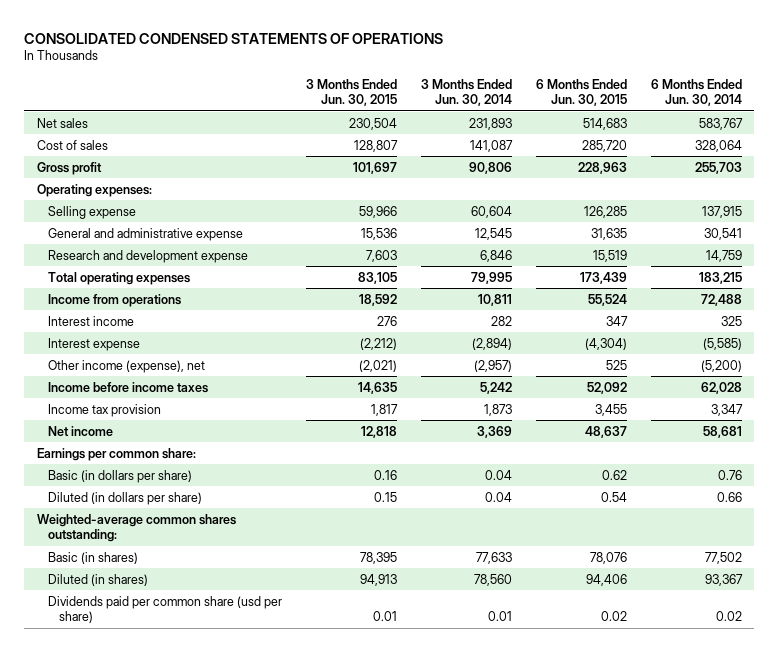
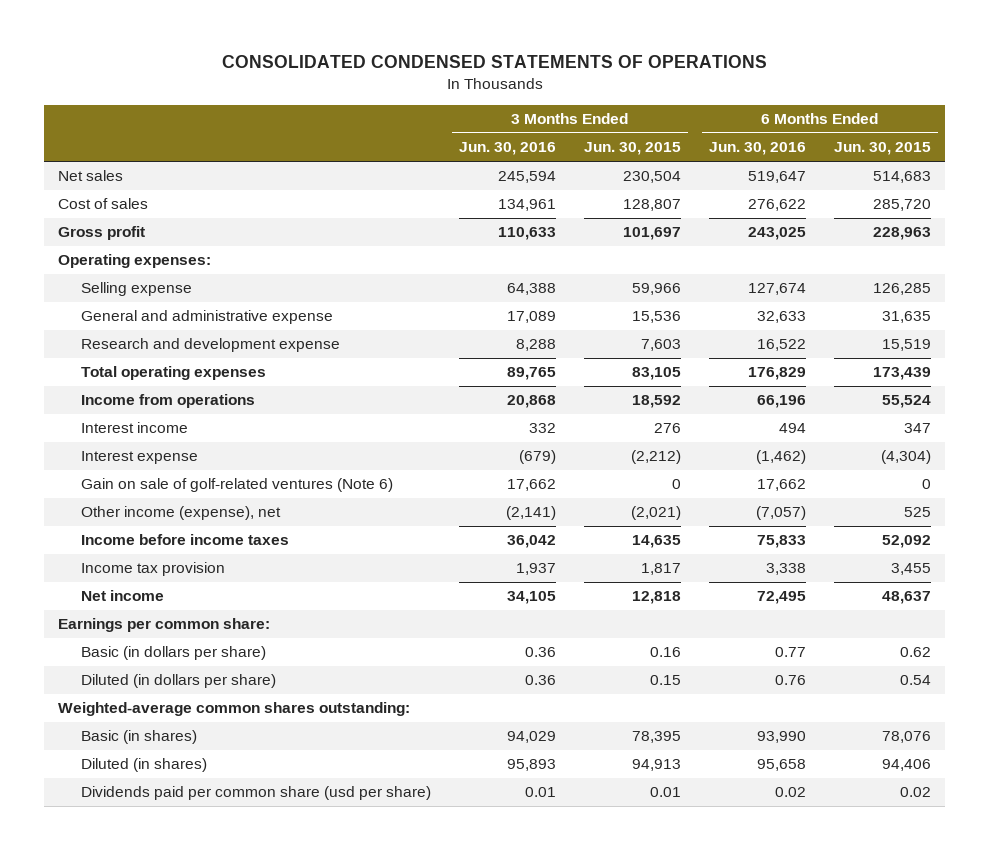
[421,78,513,107] 3 Months Ended Jun. 30, 2014 -> none
[651,78,743,107] 6 Months Ended Jun. 30, 2014 -> none
none -> [458,142,556,156] Jun. 30, 2016
none -> [708,142,806,156] Jun. 30, 2016
none -> [80,478,393,493] Gain on sale of golf-related ventures (Note 6)

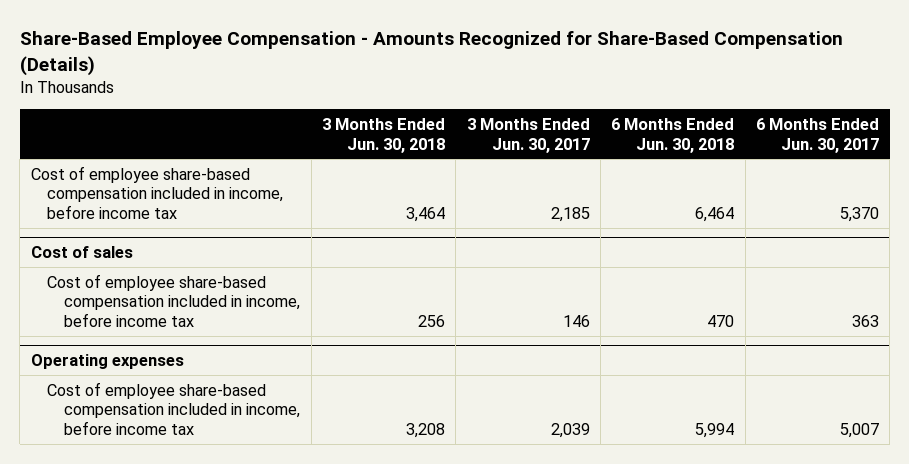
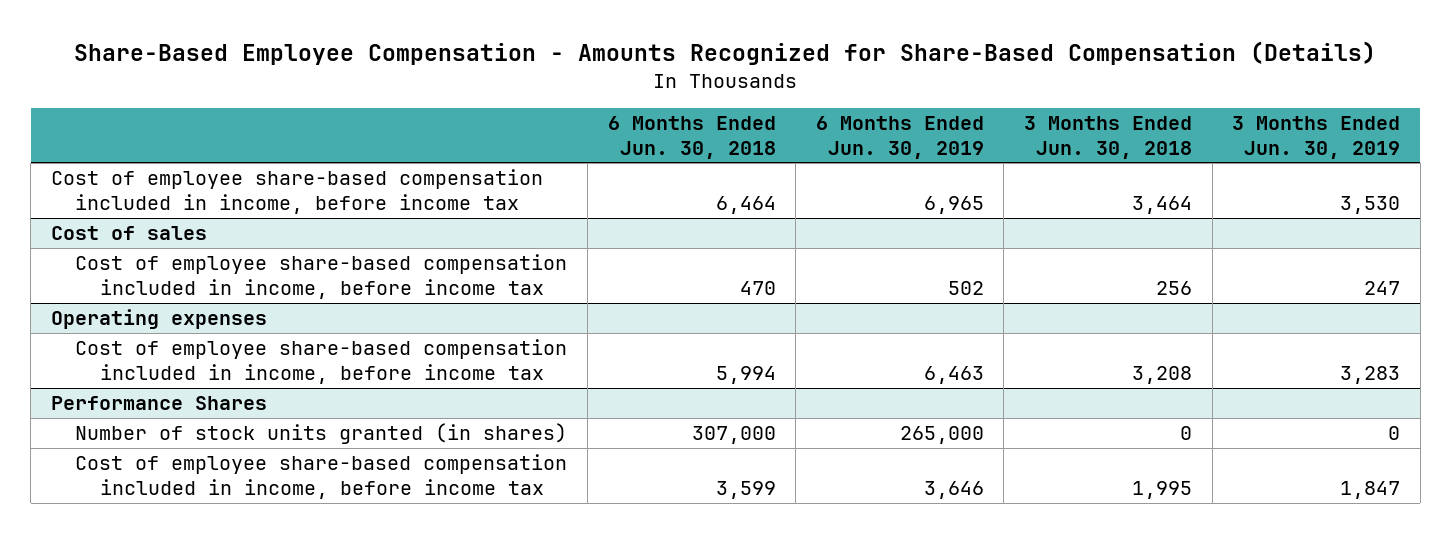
[466,117,590,153] 3 Months Ended Jun. 30, 2017 -> none
[755,117,879,153] 6 Months Ended Jun. 30, 2017 -> none
none -> [815,115,984,159] 6 Months Ended Jun. 30, 2019
none -> [1232,115,1401,159] 3 Months Ended Jun. 30, 2019
none -> [50,396,267,411] Performance Shares
none -> [75,423,568,445] Number of stock units granted (in shares)
none -> [75,454,568,499] Cost of employee share-based compensation included in income, before income tax

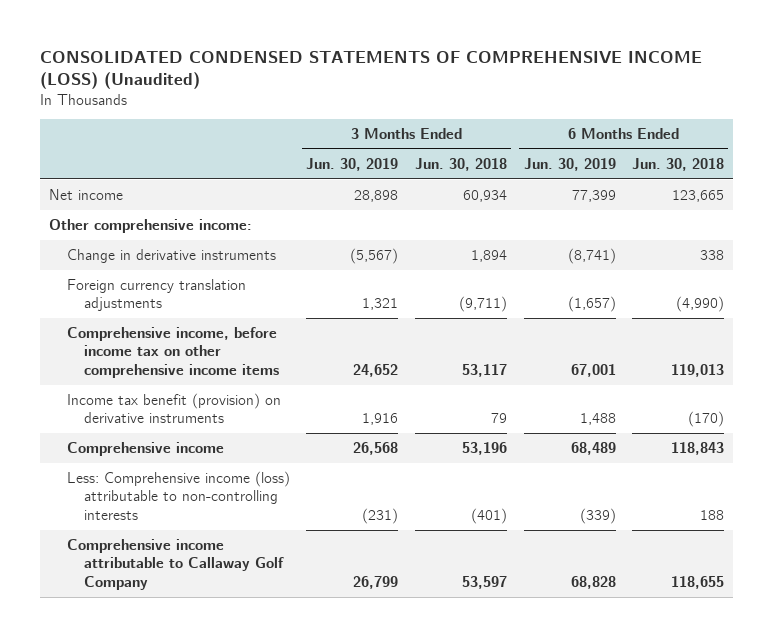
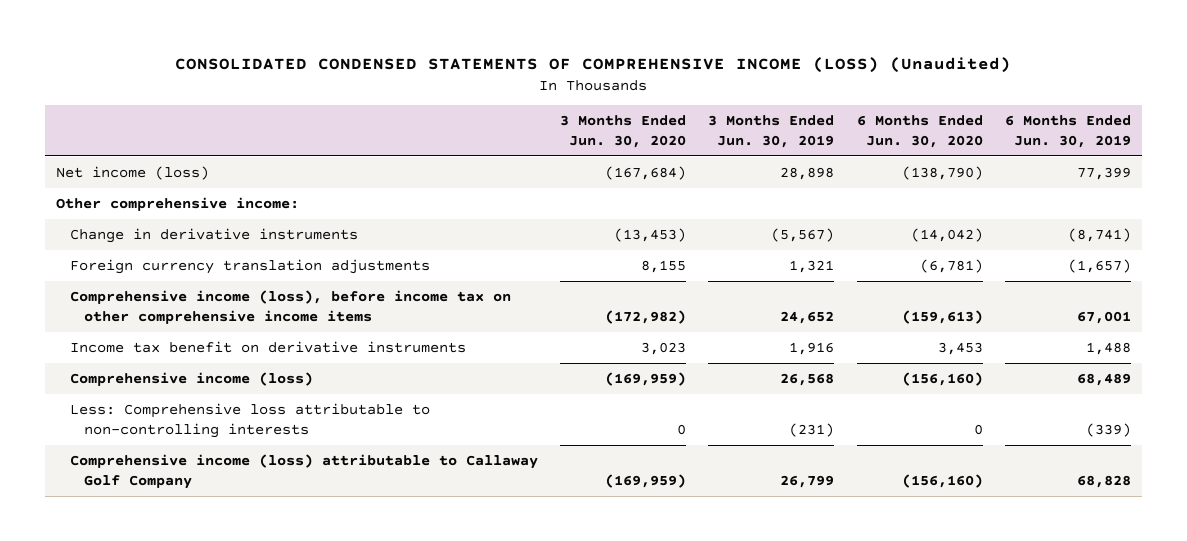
[414,157,507,171] Jun. 30, 2018 -> none
[632,157,725,171] Jun. 30, 2018 -> none
none -> [560,114,687,148] 3 Months Ended Jun. 30, 2020
none -> [856,114,983,148] 6 Months Ended Jun. 30, 2020
[48,188,123,200] Net income -> [56,166,210,181] Net income (loss)
[66,326,280,379] Comprehensive income, before income tax on other comprehensive income items -> [69,290,511,324] Comprehensive income (loss), before income tax on other comprehensive income items
[66,392,281,424] Income tax benefit (provision) on derivative instruments -> [69,341,466,354] Income tax benefit on derivative instruments
[66,441,224,456] Comprehensive income -> [69,372,313,387] Comprehensive income (loss)
[66,470,290,521] Less: Comprehensive income (loss) attributable to non-controlling interests -> [69,403,430,438] Less: Comprehensive loss attributable to non-controlling interests
[66,538,285,591] Comprehensive income attributable to Callaway Golf Company -> [69,454,538,489] Comprehensive income (loss) attributable to Callaway Golf Company

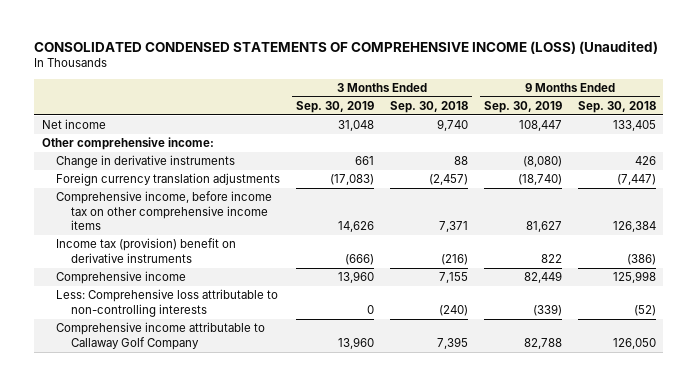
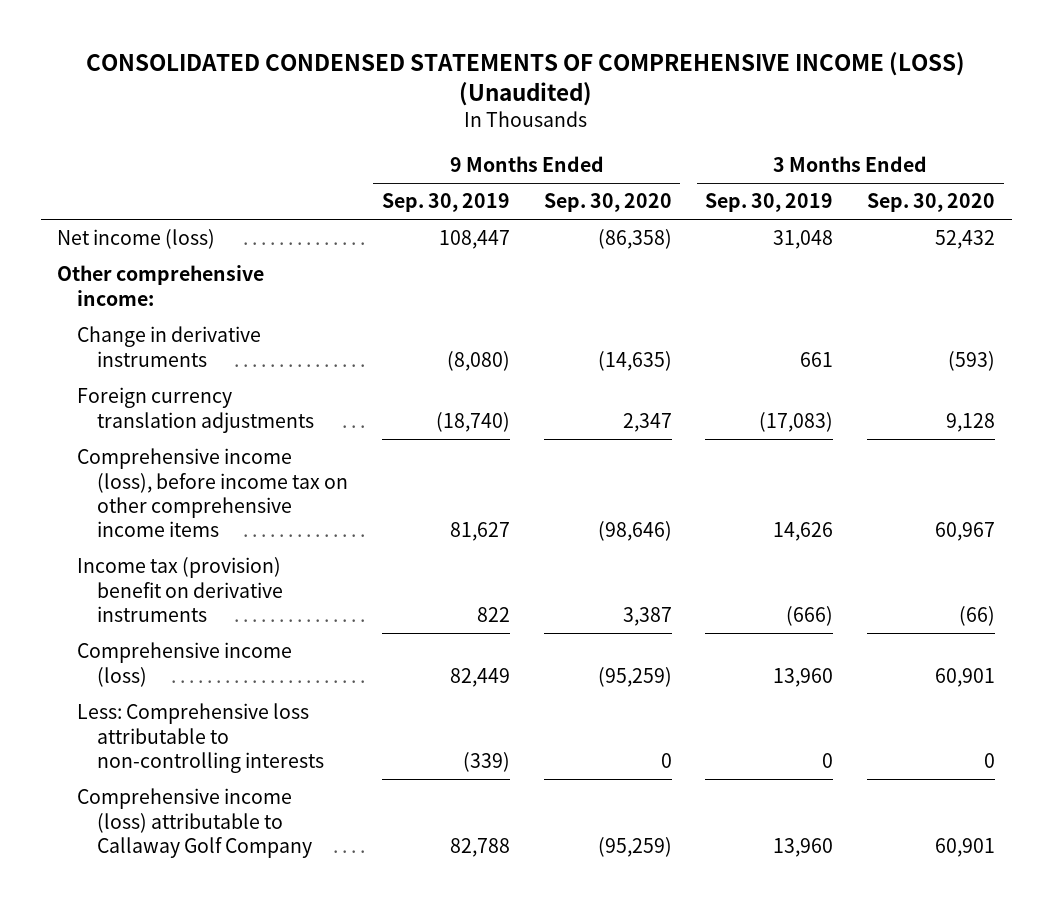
[390,100,469,113] Sep. 30, 2018 -> none
[577,100,656,113] Sep. 30, 2018 -> none
none -> [543,193,672,213] Sep. 30, 2020
none -> [867,193,996,213] Sep. 30, 2020
[41,119,106,130] Net income -> [57,229,216,250] Net income (loss)
[56,191,273,231] Comprehensive income, before income tax on other comprehensive income items -> [77,448,349,538] Comprehensive income (loss), before income tax on other comprehensive income items
[56,271,187,285] Comprehensive income -> [77,642,293,687] Comprehensive income (loss)
[56,322,266,350] Comprehensive income attributable to Callaway Golf Company -> [77,788,313,858] Comprehensive income (loss) attributable to Callaway Golf Company

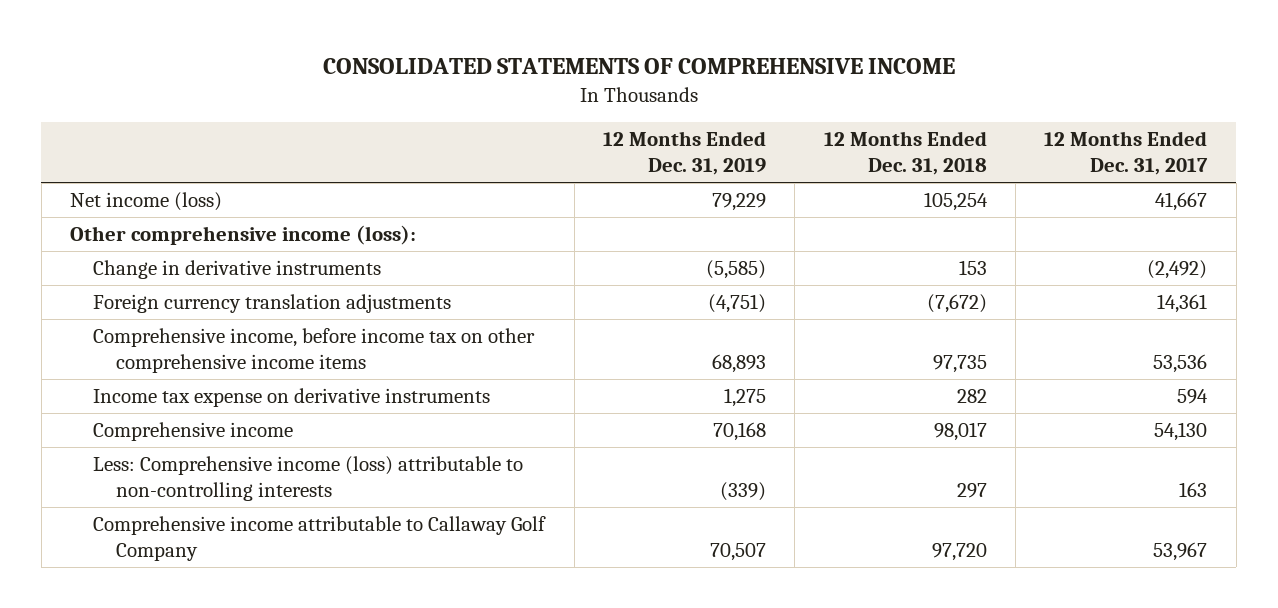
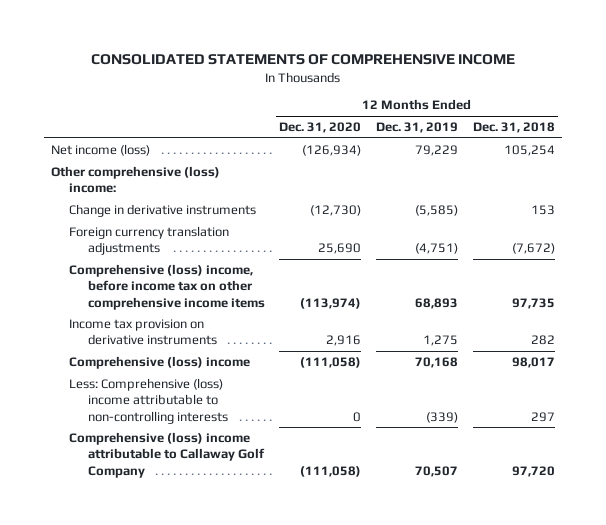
[1044,131,1209,176] 12 Months Ended Dec. 31, 2017 -> none
none -> [279,121,362,133] Dec. 31, 2020
[70,225,417,246] Other comprehensive income (loss): -> [51,165,221,194] Other comprehensive (loss) income:
[93,328,536,374] Comprehensive income, before income tax on other comprehensive income items -> [69,263,265,310] Comprehensive (loss) income, before income tax on other comprehensive income items
[93,388,491,408] Income tax expense on derivative instruments -> [69,318,217,346] Income tax provision on derivative instruments
[93,422,294,442] Comprehensive income -> [69,355,251,369] Comprehensive (loss) income
[93,456,524,502] Less: Comprehensive income (loss) attributable to non-controlling interests -> [69,377,228,424] Less: Comprehensive (loss) income attributable to non-controlling interests
[93,516,547,562] Comprehensive income attributable to Callaway Golf Company -> [69,431,265,478] Comprehensive (loss) income attributable to Callaway Golf Company

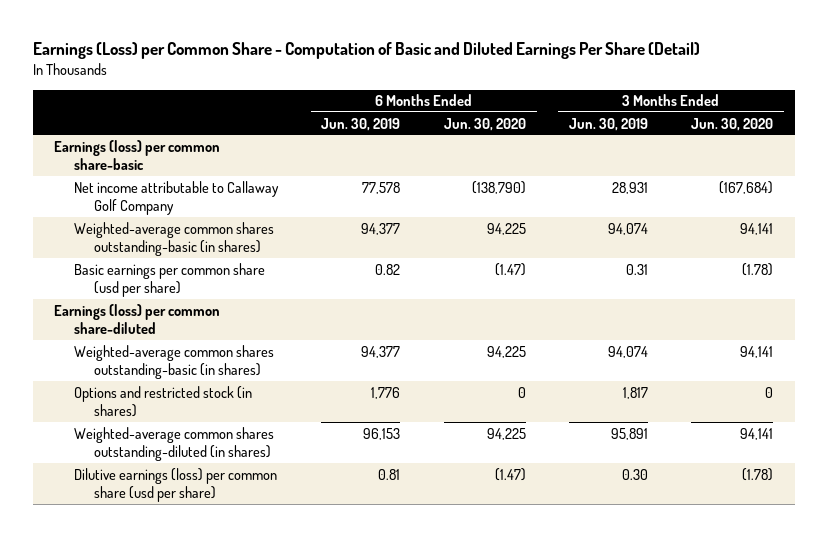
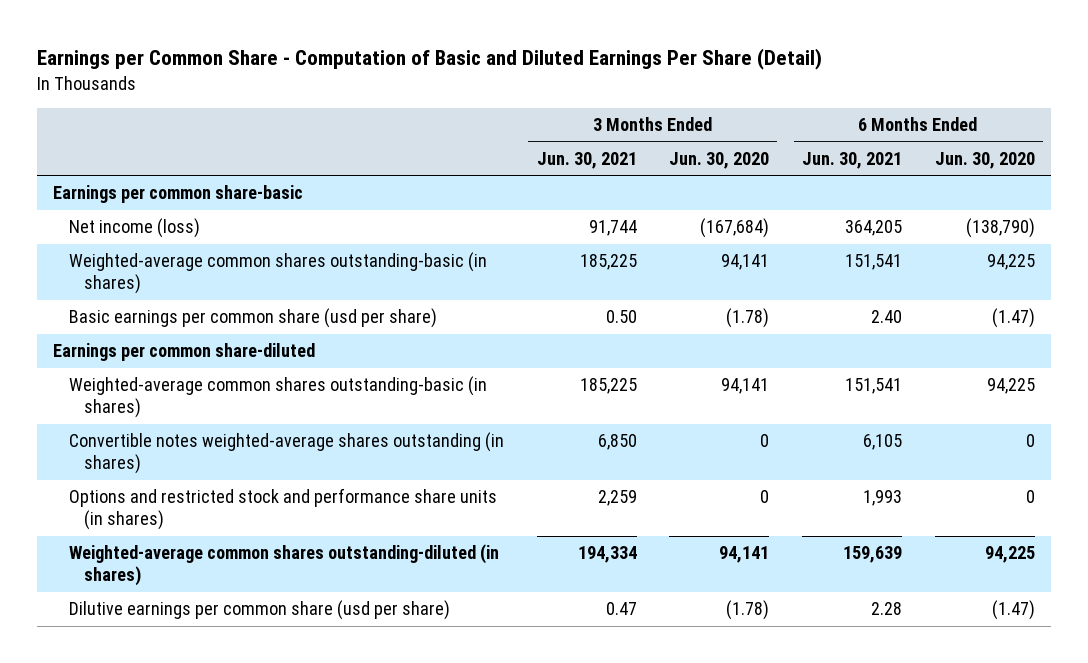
[32,42,700,60] Earnings (Loss) per Common Share - Computation of Basic and Diluted Earnings Per Share (Detail) -> [36,48,822,71] Earnings per Common Share - Computation of Basic and Diluted Earnings Per Share (Detail)
[321,117,401,131] Jun. 30, 2019 -> none
[568,117,648,131] Jun. 30, 2019 -> none
none -> [536,151,637,169] Jun. 30, 2021
none -> [801,151,902,169] Jun. 30, 2021
[54,139,221,171] Earnings (loss) per common share-basic -> [53,185,304,204] Earnings per common share-basic
[74,180,280,216] Net income attributable to Callaway Golf Company -> [68,218,200,239] Net income (loss)
[54,303,221,335] Earnings (loss) per common share-diluted -> [53,343,316,362] Earnings per common share-diluted
none -> [68,432,504,475] Convertible notes weighted-average shares outstanding (in shares)
[74,385,253,418] Options and restricted stock (in shares) -> [68,488,497,531] Options and restricted stock and performance share units (in shares)
[74,467,278,503] Dilutive earnings (loss) per common share (usd per share) -> [68,600,450,621] Dilutive earnings per common share (usd per share)

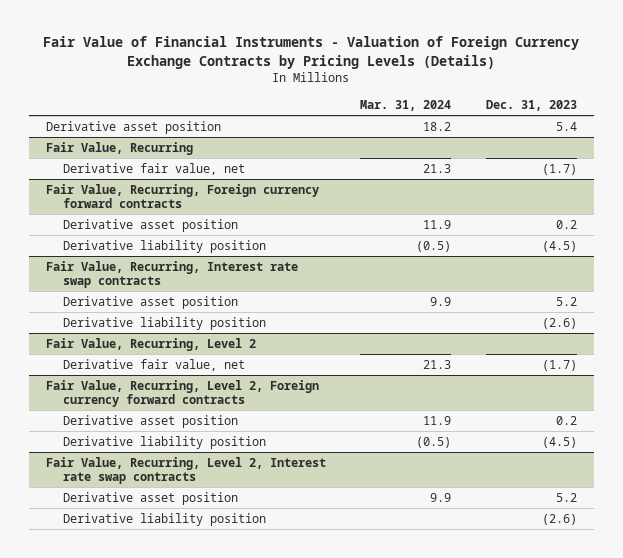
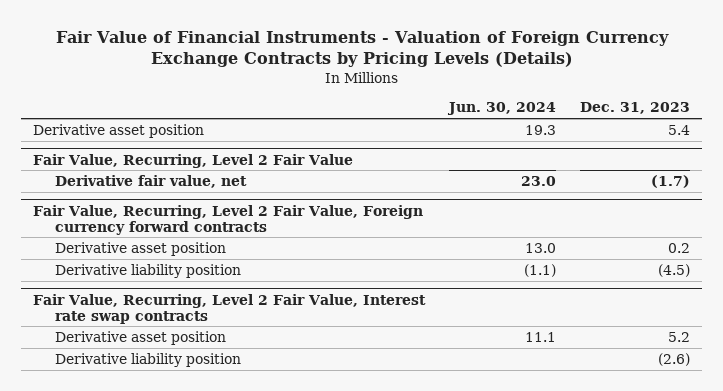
[360,99,452,111] Mar. 31, 2024 -> none
none -> [447,102,557,116] Jun. 30, 2024
[46,142,194,156] Fair Value, Recurring -> none
[63,163,246,176] Derivative fair value, net -> none
[46,184,320,208] Fair Value, Recurring, Foreign currency forward contracts -> none
[63,219,239,233] Derivative asset position -> none
[63,240,267,254] Derivative liability position -> none
[46,261,299,288] Fair Value, Recurring, Interest rate swap contracts -> none
[63,296,239,310] Derivative asset position -> none
[63,317,267,331] Derivative liability position -> none
[46,338,257,352] Fair Value, Recurring, Level 2 -> [33,153,354,168] Fair Value, Recurring, Level 2 Fair Value
[46,380,320,407] Fair Value, Recurring, Level 2, Foreign currency forward contracts -> [33,204,424,235] Fair Value, Recurring, Level 2 Fair Value, Foreign currency forward contracts
[46,457,327,484] Fair Value, Recurring, Level 2, Interest rate swap contracts -> [33,293,427,324] Fair Value, Recurring, Level 2 Fair Value, Interest rate swap contracts

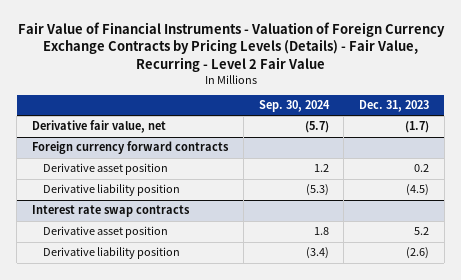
[55,30,669,68] Fair Value of Financial Instruments - Valuation of Foreign Currency Exchange Contracts by Pricing Levels (Details) -> [17,22,445,72] Fair Value of Financial Instruments - Valuation of Foreign Currency Exchange Contracts by Pricing Levels (Details) - Fair Value, Recurring - Level 2 Fair Value
[447,102,557,116] Jun. 30, 2024 -> none
none -> [258,100,330,113] Sep. 30, 2024
[33,123,205,138] Derivative asset position -> none
[33,153,354,168] Fair Value, Recurring, Level 2 Fair Value -> none
[33,204,424,235] Fair Value, Recurring, Level 2 Fair Value, Foreign currency forward contracts -> none
none -> [32,141,230,155] Foreign currency forward contracts
[33,293,427,324] Fair Value, Recurring, Level 2 Fair Value, Interest rate swap contracts -> none
none -> [32,205,191,218] Interest rate swap contracts

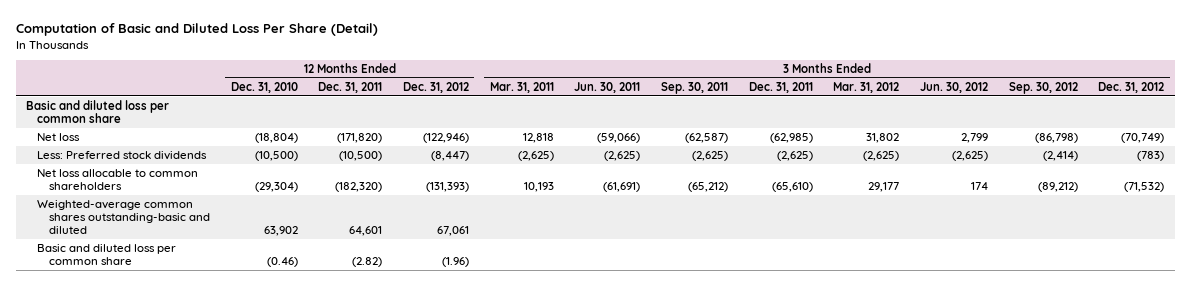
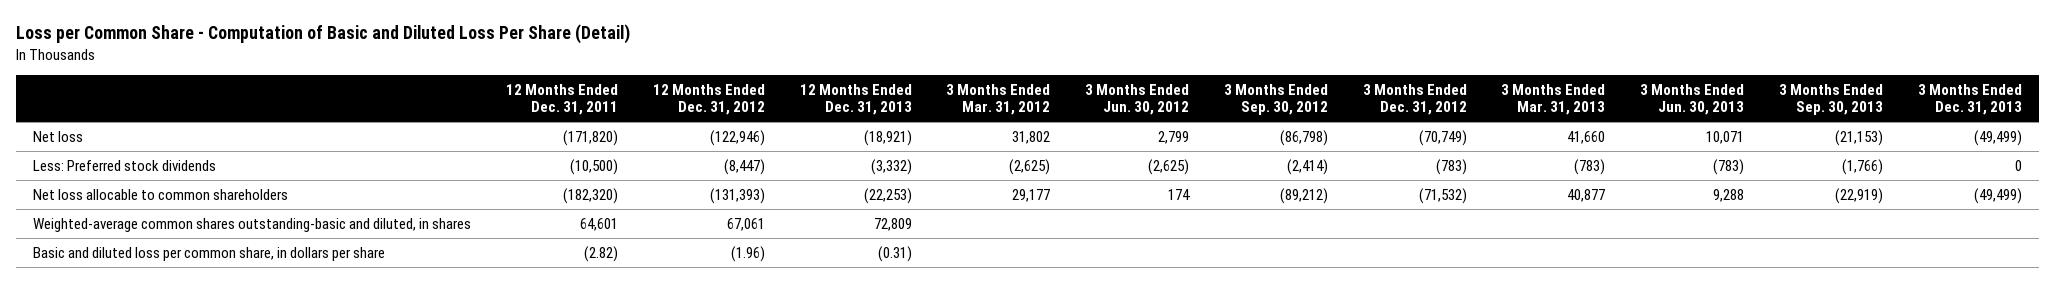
[15,23,378,37] Computation of Basic and Diluted Loss Per Share (Detail) -> [16,24,631,45] Loss per Common Share - Computation of Basic and Diluted Loss Per Share (Detail)
[230,81,298,93] Dec. 31, 2010 -> none
[489,81,554,93] Mar. 31, 2011 -> none
[574,81,641,93] Jun. 30, 2011 -> none
[661,81,729,94] Sep. 30, 2011 -> none
[748,81,813,93] Dec. 31, 2011 -> none
none -> [799,83,912,116] 12 Months Ended Dec. 31, 2013
none -> [1501,83,1606,116] 3 Months Ended Mar. 31, 2013
none -> [1640,83,1745,116] 3 Months Ended Jun. 30, 2013
none -> [1779,83,1884,116] 3 Months Ended Sep. 30, 2013
none -> [1917,83,2022,116] 3 Months Ended Dec. 31, 2013
[26,100,170,124] Basic and diluted loss per common share -> none
[37,200,210,235] Weighted-average common shares outstanding-basic and diluted -> [33,217,472,232] Weighted-average common shares outstanding-basic and diluted, in shares
[37,244,177,266] Basic and diluted loss per common share -> [33,246,386,261] Basic and diluted loss per common share, in dollars per share

